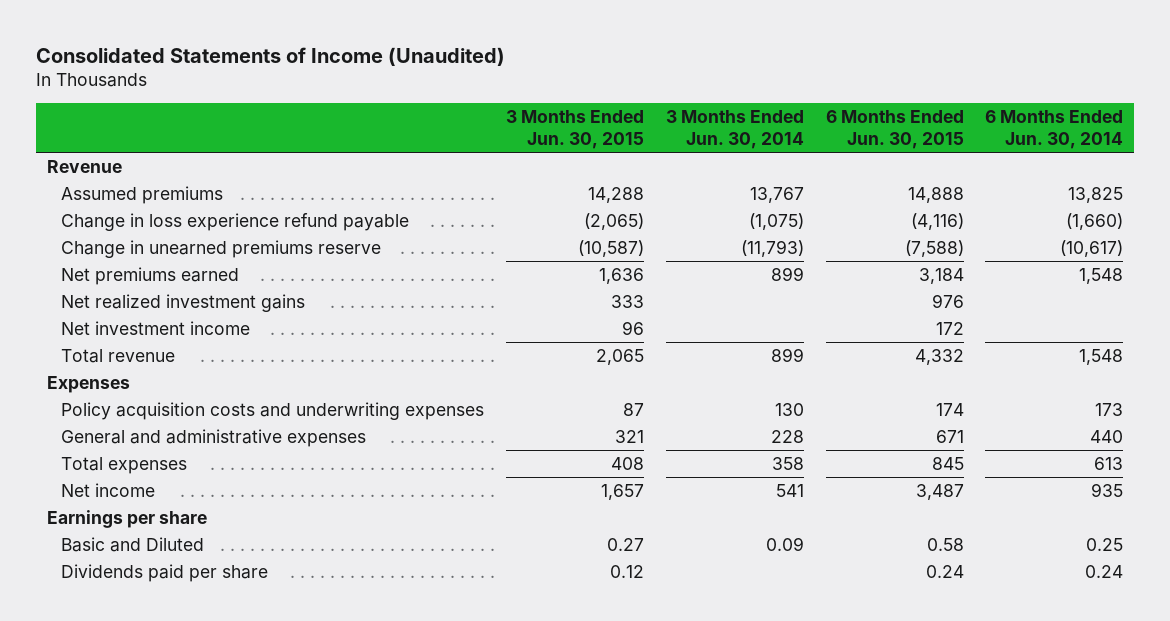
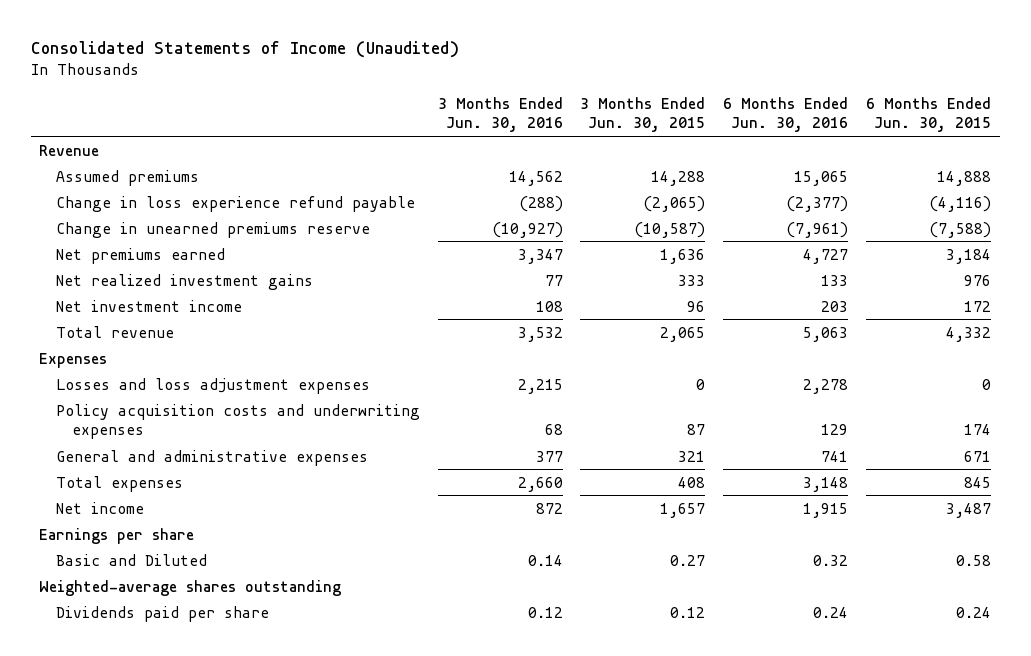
[665,110,804,149] 3 Months Ended Jun. 30, 2014 -> none
[985,110,1124,149] 6 Months Ended Jun. 30, 2014 -> none
none -> [437,96,563,133] 3 Months Ended Jun. 30, 2016
none -> [723,96,849,133] 6 Months Ended Jun. 30, 2016
none -> [55,377,370,394] Losses and loss adjustment expenses
none -> [39,579,342,596] Weighted-average shares outstanding

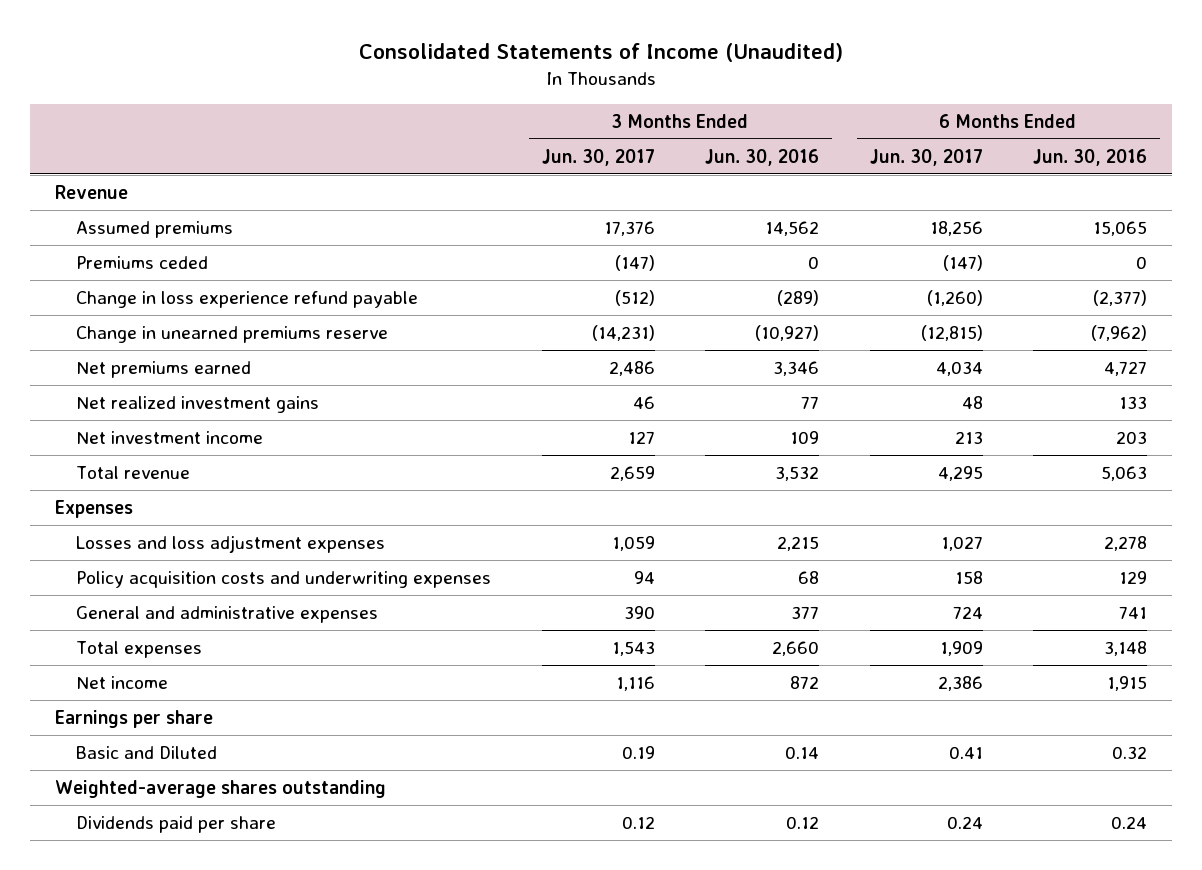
[580,96,706,133] 3 Months Ended Jun. 30, 2015 -> none
[866,96,992,133] 6 Months Ended Jun. 30, 2015 -> none
none -> [541,148,655,166] Jun. 30, 2017
none -> [869,148,983,166] Jun. 30, 2017
none -> [76,255,209,269] Premiums ceded
[518,195,563,212] (288) -> [777,289,820,306] (289)
[786,221,849,238] (7,961) -> [1091,324,1148,341] (7,962)
[517,248,563,264] 3,347 -> [773,360,820,376] 3,346
[535,300,563,312] 108 -> [790,430,820,444] 109

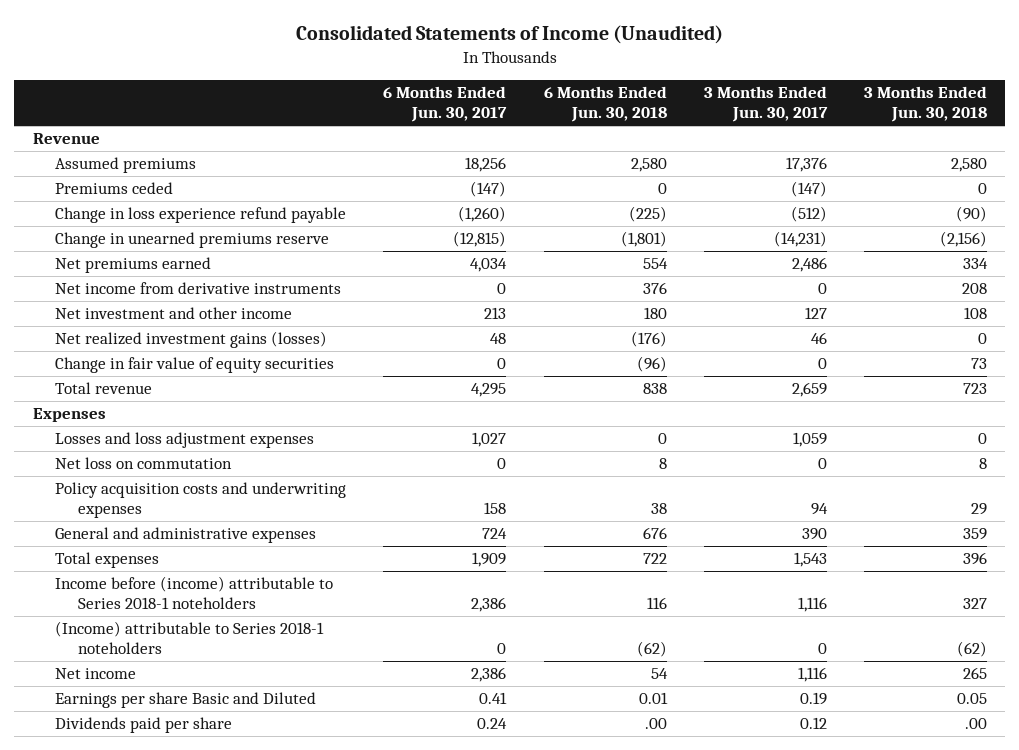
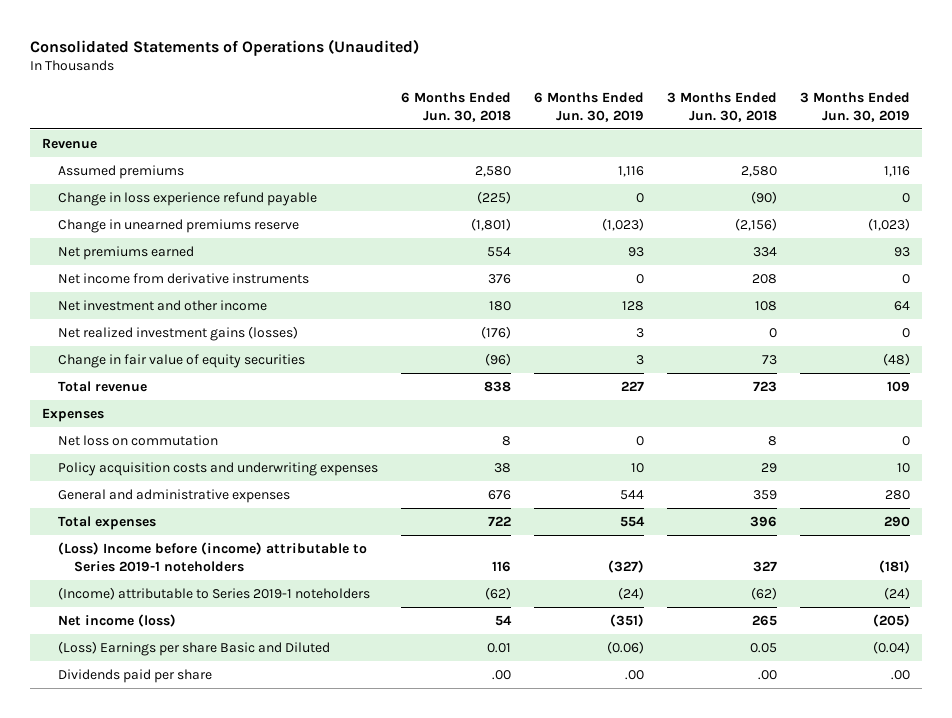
[295,25,723,45] Consolidated Statements of Income (Unaudited) -> [30,38,420,56] Consolidated Statements of Operations (Unaudited)
[383,86,508,123] 6 Months Ended Jun. 30, 2017 -> none
[703,86,828,123] 3 Months Ended Jun. 30, 2017 -> none
none -> [534,91,645,122] 6 Months Ended Jun. 30, 2019
none -> [800,91,911,122] 3 Months Ended Jun. 30, 2019
[55,182,174,195] Premiums ceded -> none
[55,432,315,449] Losses and loss adjustment expenses -> none
[55,576,334,610] Income before (income) attributable to Series 2018-1 noteholders -> [57,541,367,572] (Loss) Income before (income) attributable to Series 2019-1 noteholders
[55,621,325,655] (Income) attributable to Series 2018-1 noteholders -> [57,586,370,600] (Income) attributable to Series 2019-1 noteholders
[55,668,137,680] Net income -> [57,613,176,627] Net income (loss)
[55,692,317,709] Earnings per share Basic and Diluted -> [57,640,330,656] (Loss) Earnings per share Basic and Diluted

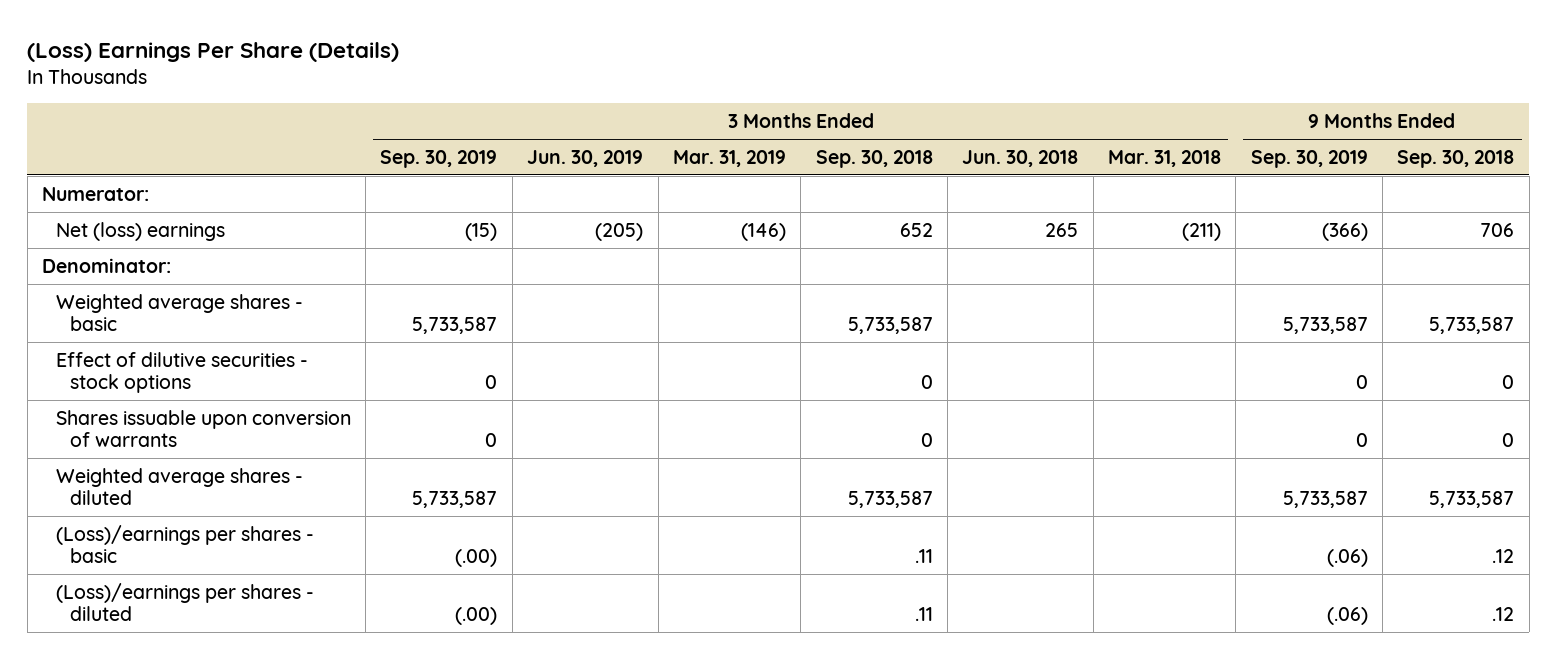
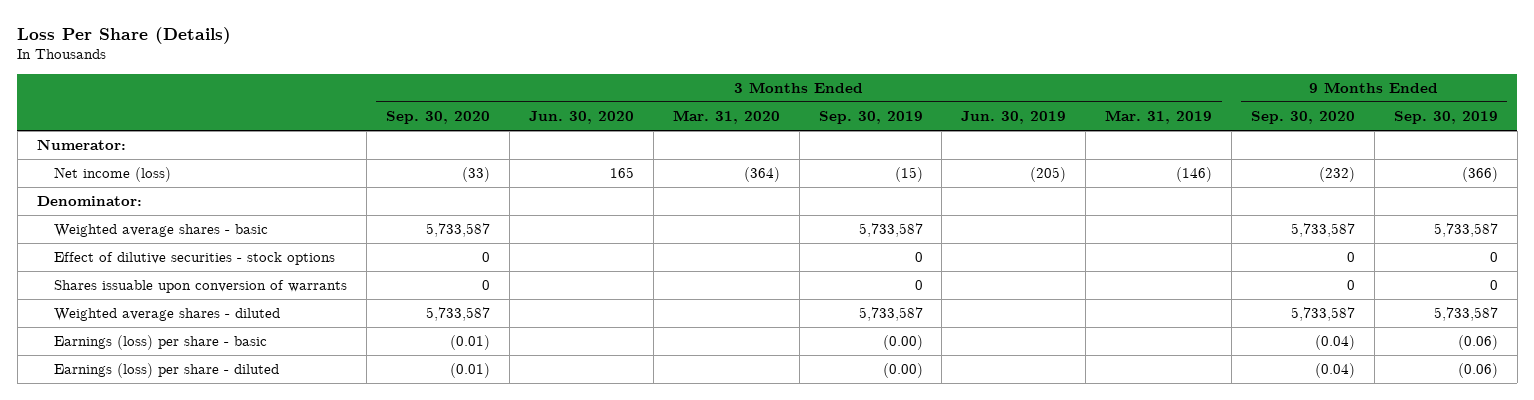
[27,41,400,62] (Loss) Earnings Per Share (Details) -> [17,26,232,44] Loss Per Share (Details)
[815,149,933,168] Sep. 30, 2018 -> none
[962,149,1079,167] Jun. 30, 2018 -> none
[1107,149,1221,167] Mar. 31, 2018 -> none
[1397,149,1515,168] Sep. 30, 2018 -> none
none -> [386,111,491,125] Sep. 30, 2020
none -> [528,111,634,125] Jun. 30, 2020
none -> [672,110,780,125] Mar. 31, 2020
none -> [1250,111,1355,125] Sep. 30, 2020
[55,221,225,241] Net (loss) earnings -> [54,167,172,183] Net income (loss)
[55,524,314,564] (Loss)/earnings per shares - basic -> [54,335,268,351] Earnings (loss) per share - basic
[455,549,498,568] (.00) -> [882,335,923,351] (0.00)
[1326,549,1368,568] (.06) -> [1457,335,1498,351] (0.06)
[55,582,314,622] (Loss)/earnings per shares - diluted -> [54,363,280,379] Earnings (loss) per share - diluted
[455,607,498,626] (.00) -> [882,363,923,379] (0.00)
[1326,607,1368,626] (.06) -> [1457,363,1498,379] (0.06)

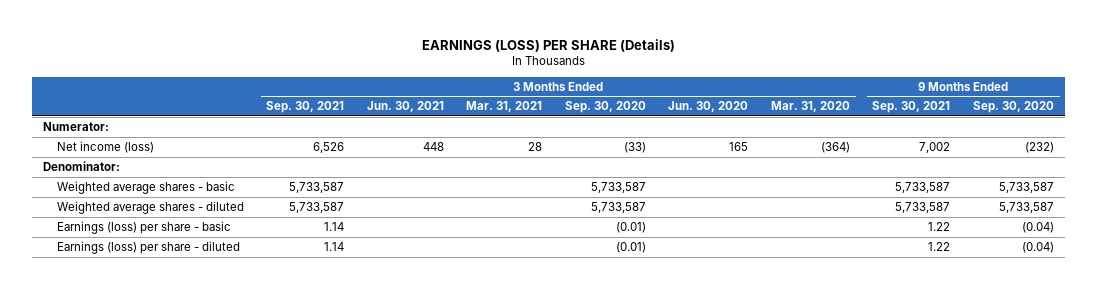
[17,26,232,44] Loss Per Share (Details) -> [421,38,675,52] EARNINGS (LOSS) PER SHARE (Details)
[818,111,923,125] Sep. 30, 2019 -> none
[961,111,1067,125] Jun. 30, 2019 -> none
[1105,110,1213,125] Mar. 31, 2019 -> none
[1393,111,1498,125] Sep. 30, 2019 -> none
none -> [266,101,345,114] Sep. 30, 2021
none -> [366,101,444,113] Jun. 30, 2021
none -> [466,101,543,113] Mar. 31, 2021
none -> [872,101,951,114] Sep. 30, 2021
[54,252,336,266] Effect of dilutive securities - stock options -> none
[54,280,348,294] Shares issuable upon conversion of warrants -> none

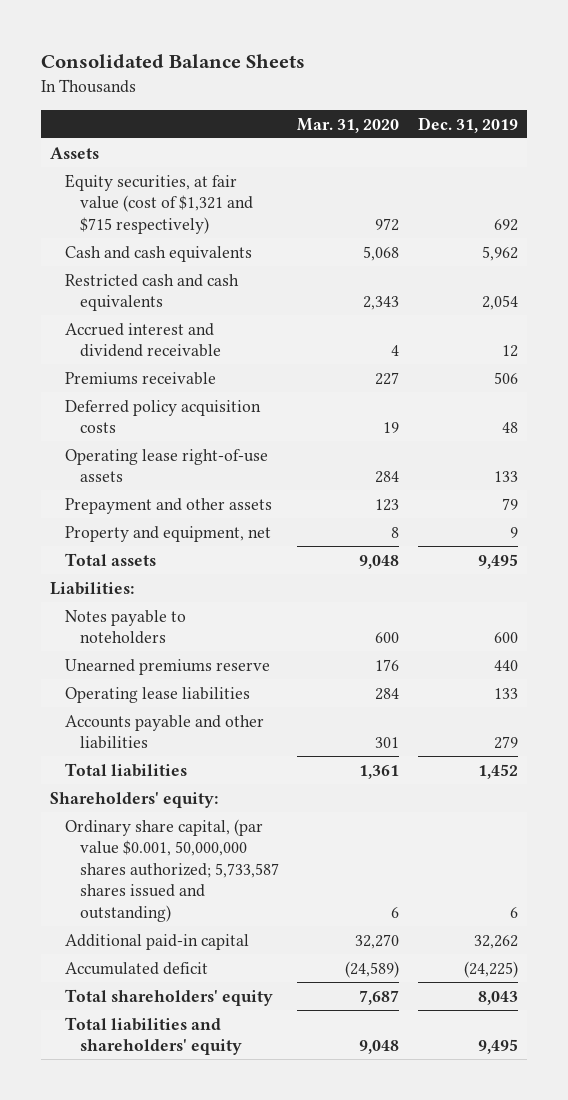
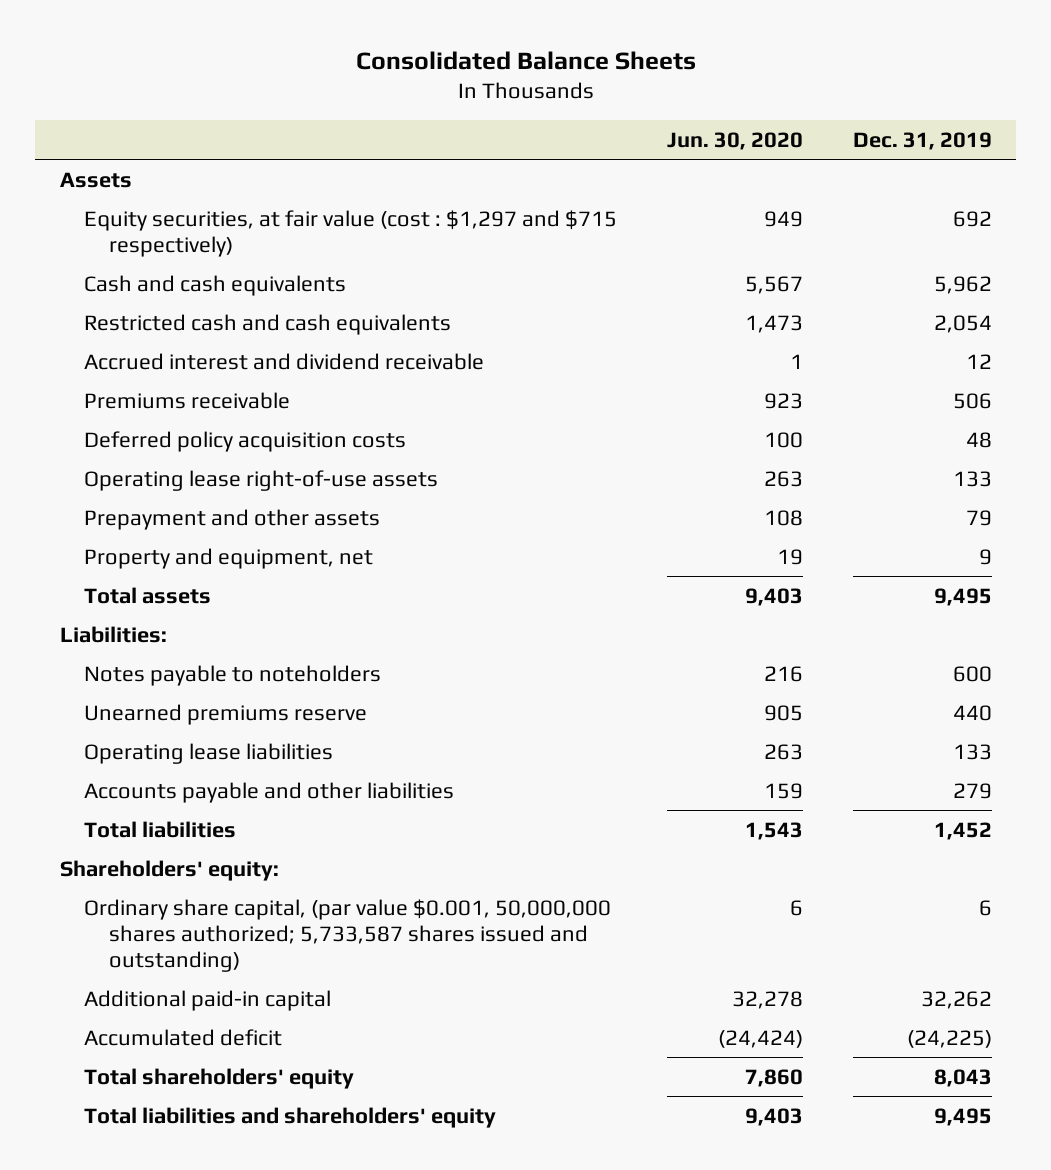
[297,117,400,133] Mar. 31, 2020 -> none
none -> [666,131,803,150] Jun. 30, 2020
[64,173,253,234] Equity securities, at fair value (cost of $1,321 and $715 respectively) -> [84,209,618,257] Equity securities, at fair value (cost : $1,297 and $715 respectively)

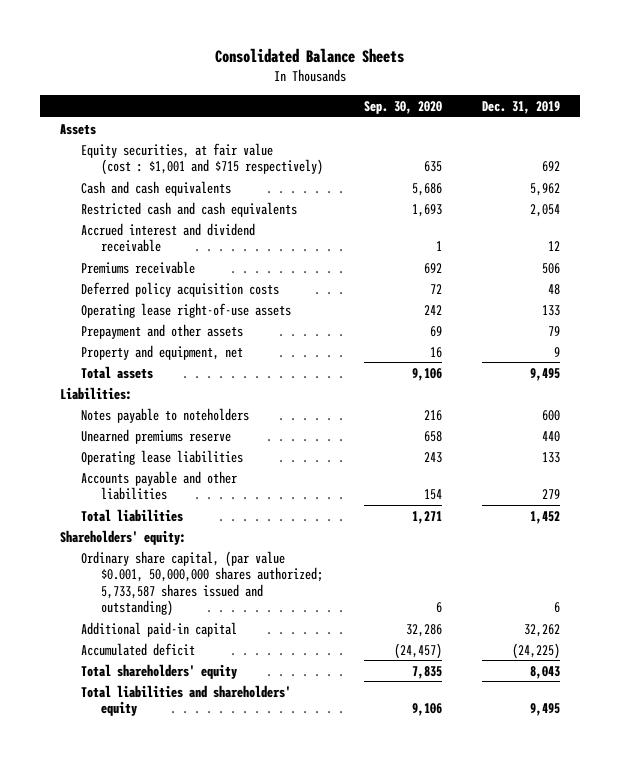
[666,131,803,150] Jun. 30, 2020 -> none
none -> [363,101,442,115] Sep. 30, 2020
[84,209,618,257] Equity securities, at fair value (cost : $1,297 and $715 respectively) -> [80,142,324,176] Equity securities, at fair value (cost : $1,001 and $715 respectively)

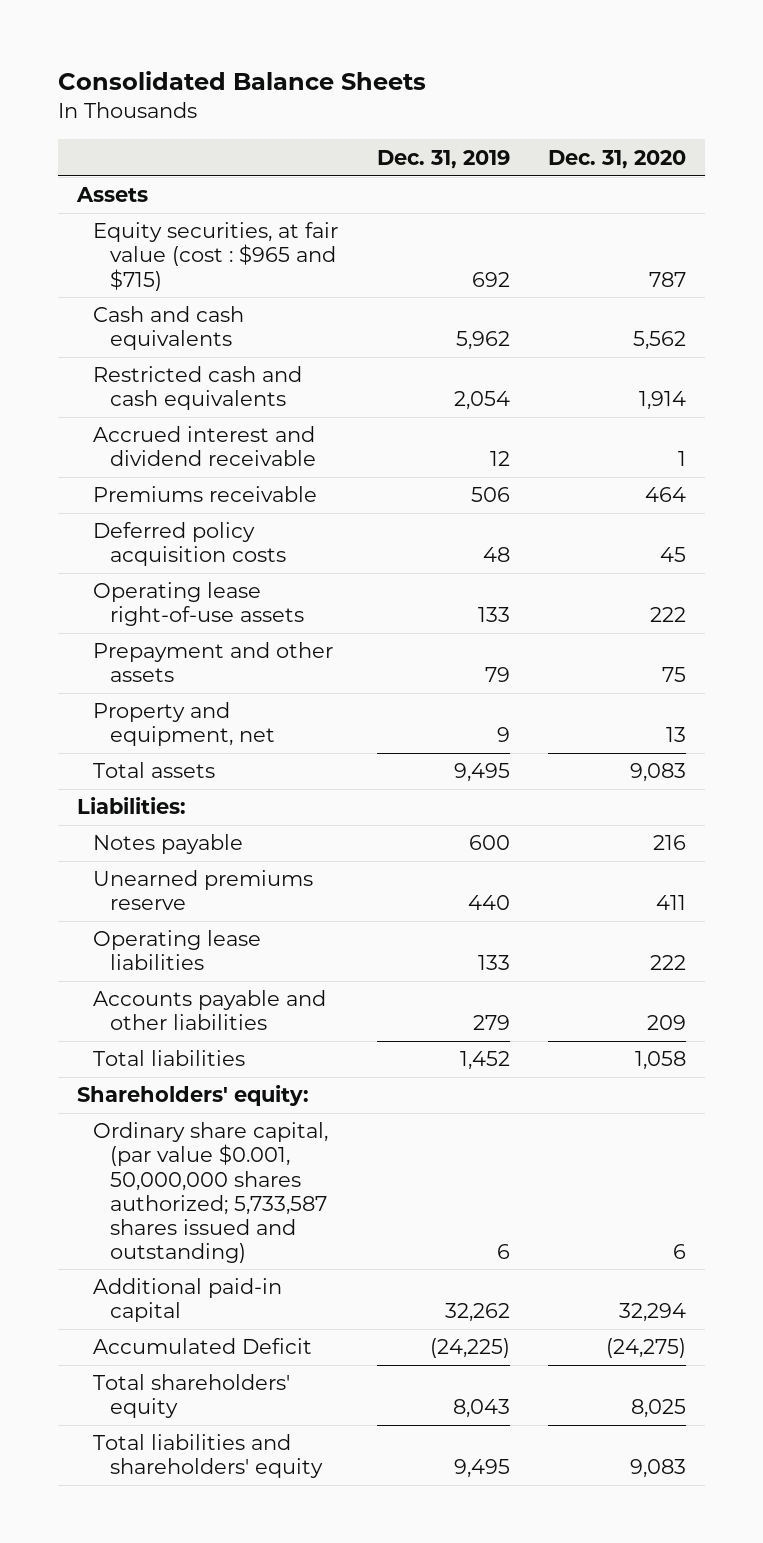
[363,101,442,115] Sep. 30, 2020 -> none
none -> [547,149,686,169] Dec. 31, 2020
[80,142,324,176] Equity securities, at fair value (cost : $1,001 and $715 respectively) -> [93,222,339,291] Equity securities, at fair value (cost : $965 and $715)
[80,407,249,423] Notes payable to noteholders -> [93,834,244,855] Notes payable
[80,642,195,656] Accumulated deficit -> [93,1338,313,1355] Accumulated Deficit

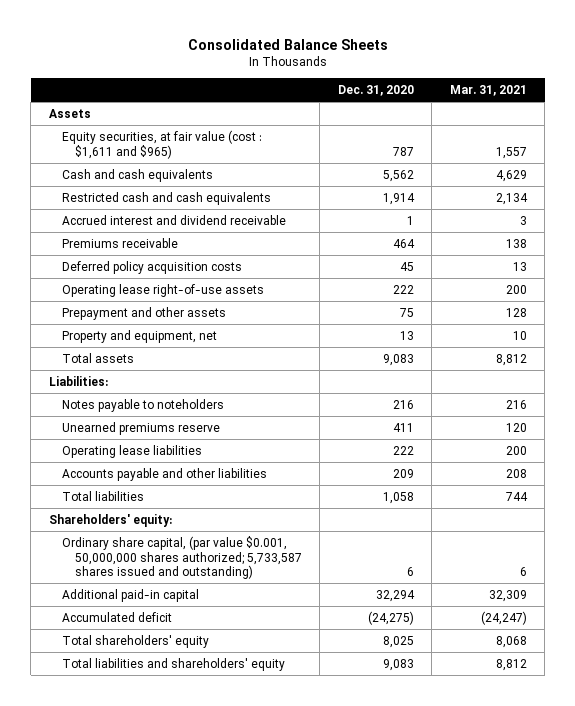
[376,149,510,169] Dec. 31, 2019 -> none
none -> [449,85,527,97] Mar. 31, 2021
[93,222,339,291] Equity securities, at fair value (cost : $965 and $715) -> [61,129,262,159] Equity securities, at fair value (cost : $1,611 and $965)
[93,834,244,855] Notes payable -> [61,398,224,412] Notes payable to noteholders
[93,1338,313,1355] Accumulated Deficit -> [61,611,172,622] Accumulated deficit

